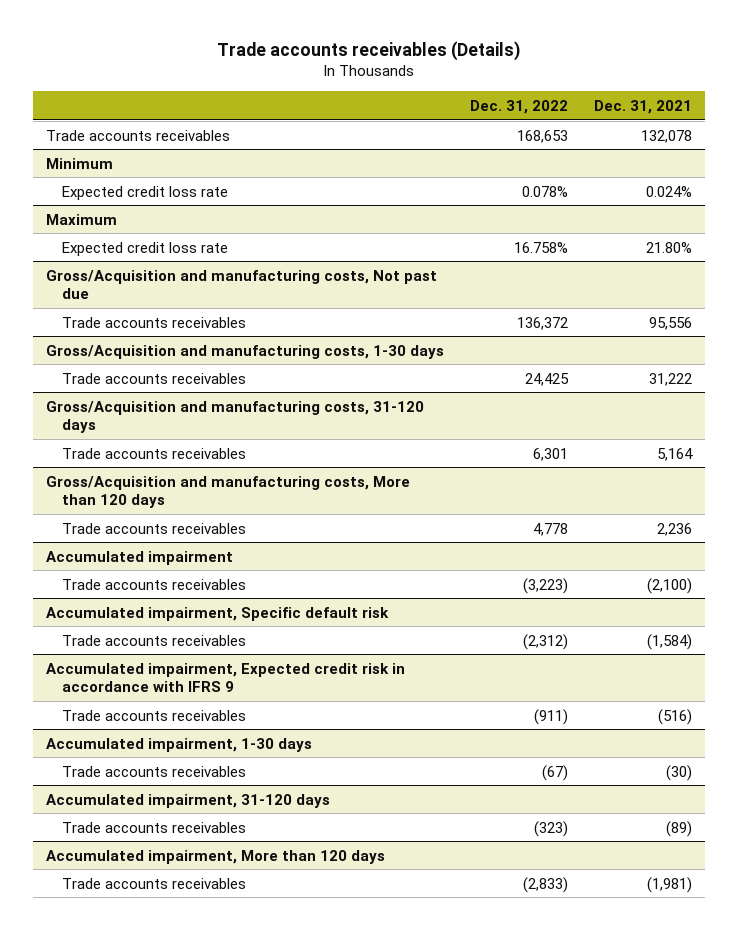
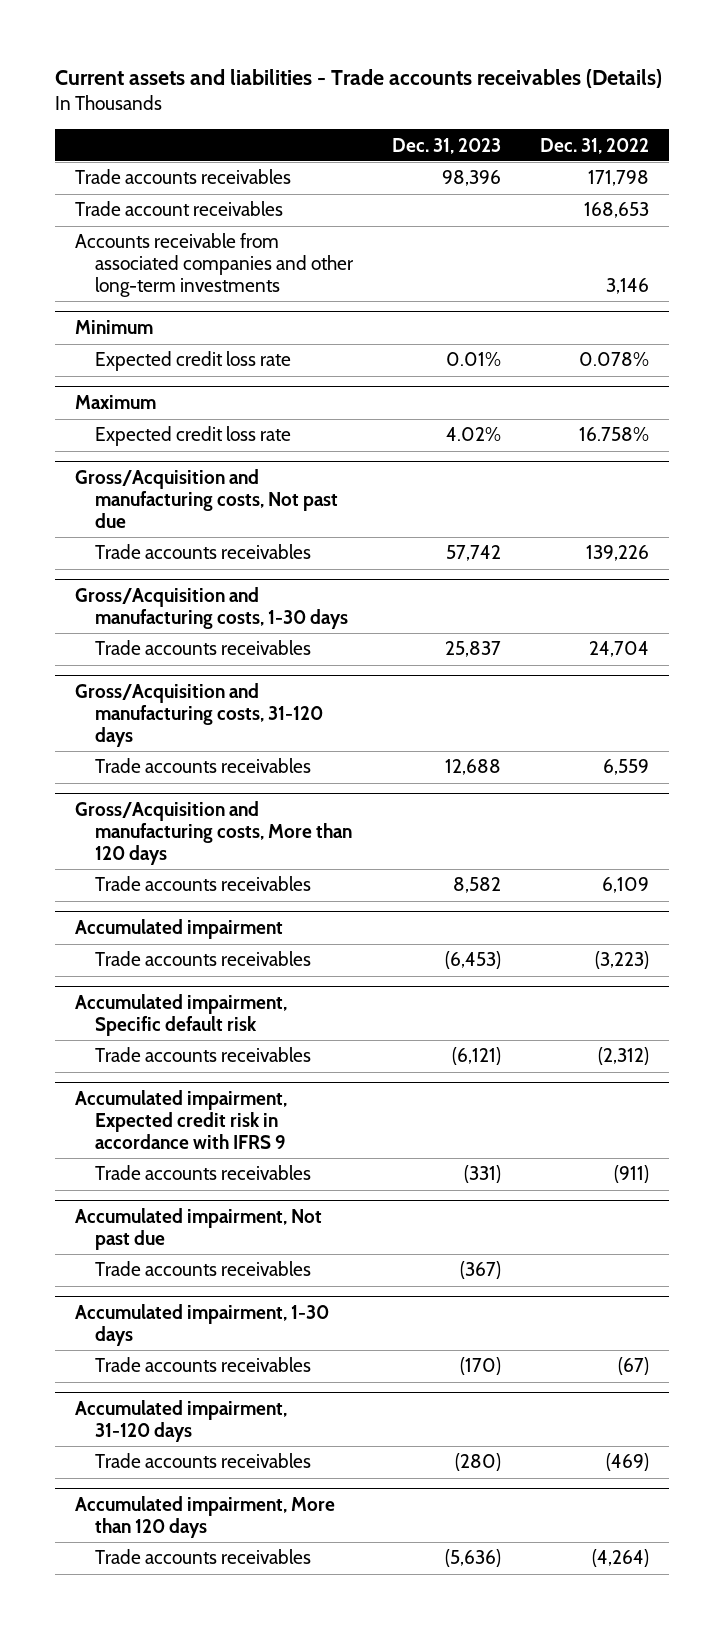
[216,40,520,61] Trade accounts receivables (Details) -> [55,68,663,88] Current assets and liabilities - Trade accounts receivables (Details)
[594,99,693,114] Dec. 31, 2021 -> none
none -> [392,137,502,154] Dec. 31, 2023
[516,129,568,143] 168,653 -> [588,170,650,187] 171,798
none -> [74,201,283,217] Trade account receivables
none -> [74,233,355,297] Accounts receivable from associated companies and other long-term investments
[516,316,568,330] 136,372 -> [586,545,650,562] 139,226
[524,372,569,386] 24,425 -> [589,641,650,658] 24,704
[532,447,568,461] 6,301 -> [603,759,650,776] 6,559
[532,522,568,536] 4,778 -> [602,877,650,894] 6,109
none -> [74,1208,322,1251] Accumulated impairment, Not past due
none -> [95,1261,312,1277] Trade accounts receivables
[533,820,568,837] (323) -> [606,1453,650,1472] (469)
[522,876,568,893] (2,833) -> [592,1549,650,1568] (4,264)

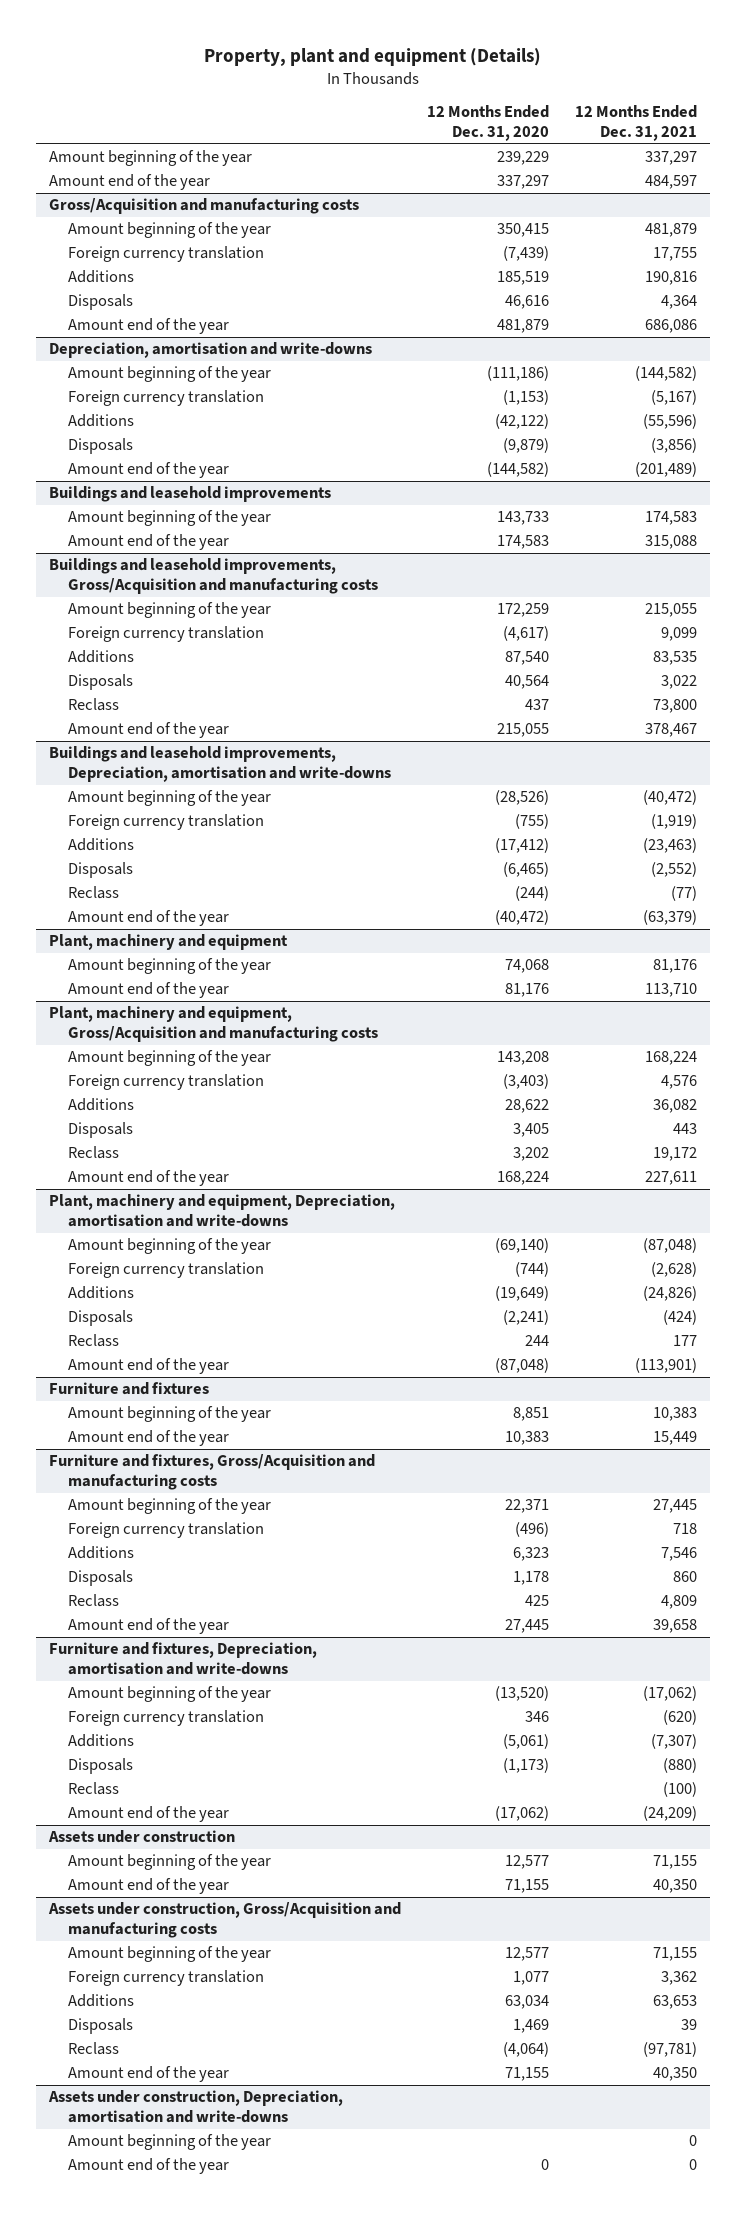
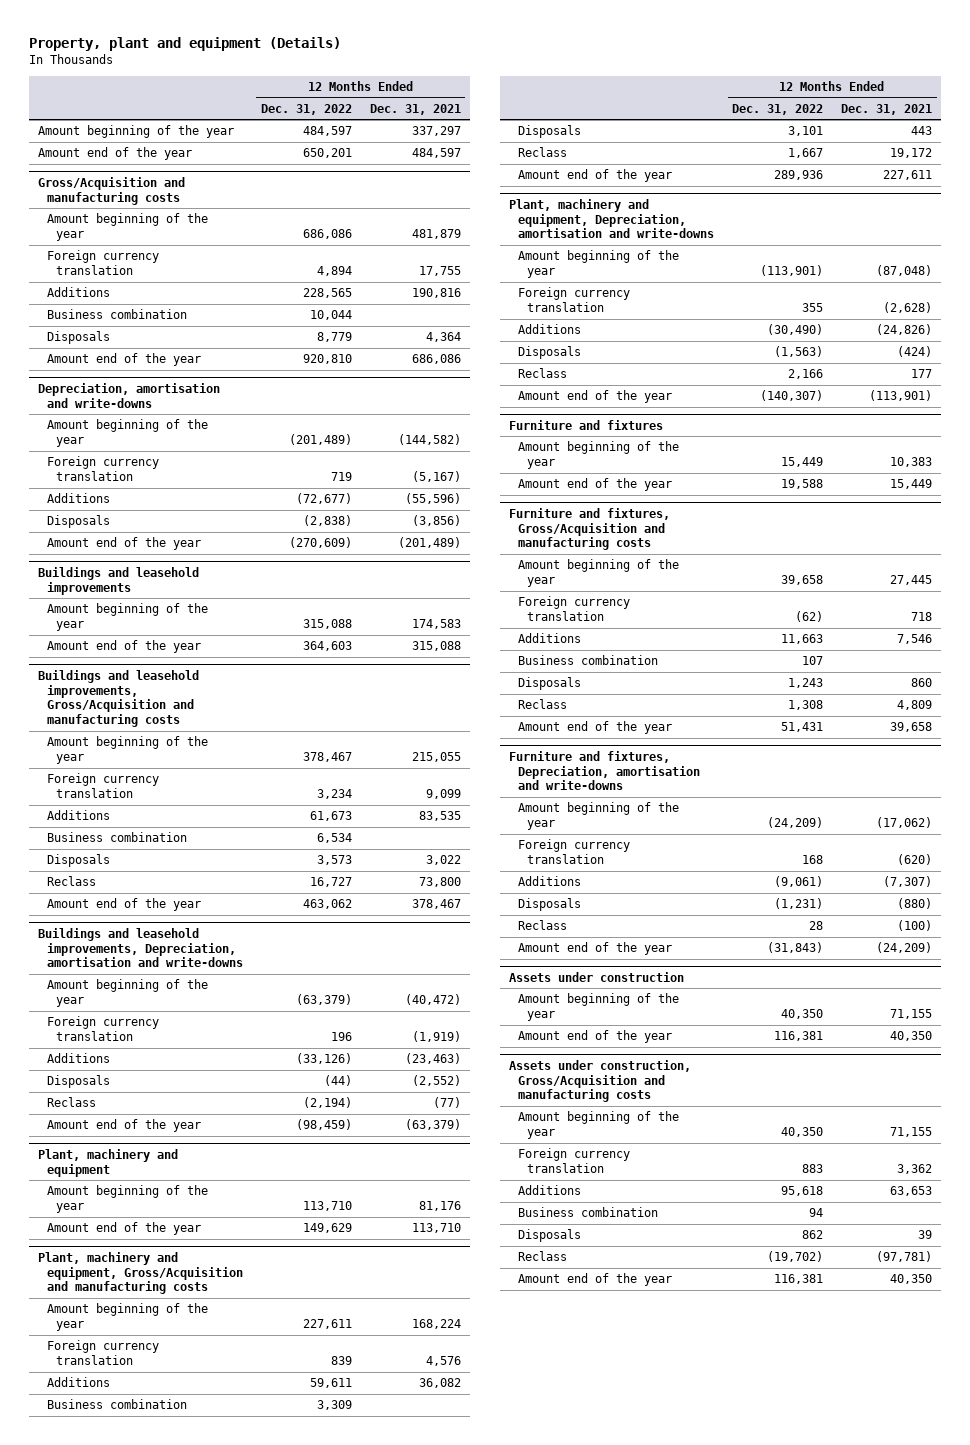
[426,105,549,142] 12 Months Ended Dec. 31, 2020 -> none
none -> [260,104,352,116] Dec. 31, 2022
none -> [46,309,187,320] Business combination
none -> [46,832,187,843] Business combination
none -> [46,1399,187,1410] Business combination
none -> [518,655,659,666] Business combination
none -> [518,1207,659,1218] Business combination
[48,2090,344,2124] Assets under construction, Depreciation, amortisation and write-downs -> none
[67,2134,271,2151] Amount beginning of the year -> none
[67,2158,229,2175] Amount end of the year -> none

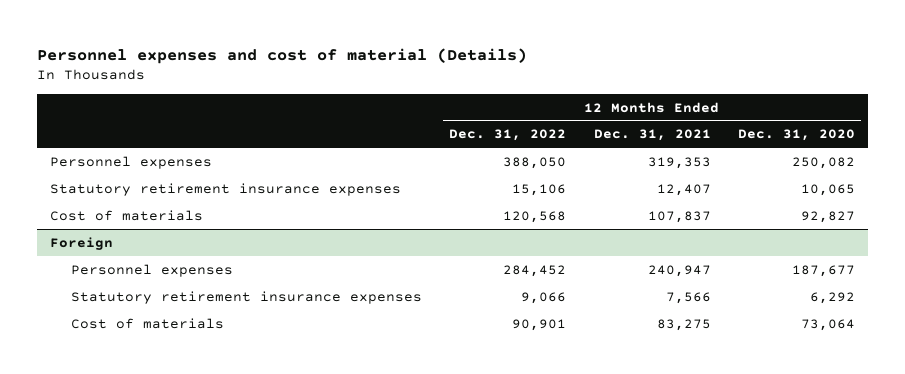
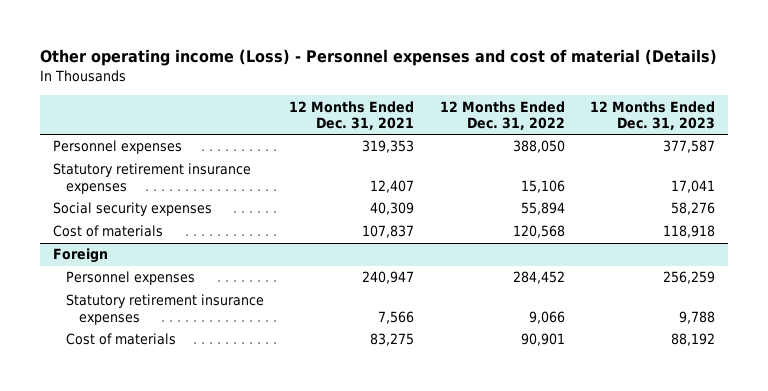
[36,47,527,64] Personnel expenses and cost of material (Details) -> [40,49,718,67] Other operating income (Loss) - Personnel expenses and cost of material (Details)
[737,129,855,142] Dec. 31, 2020 -> none
none -> [590,100,716,130] 12 Months Ended Dec. 31, 2023
none -> [53,202,213,217] Social security expenses

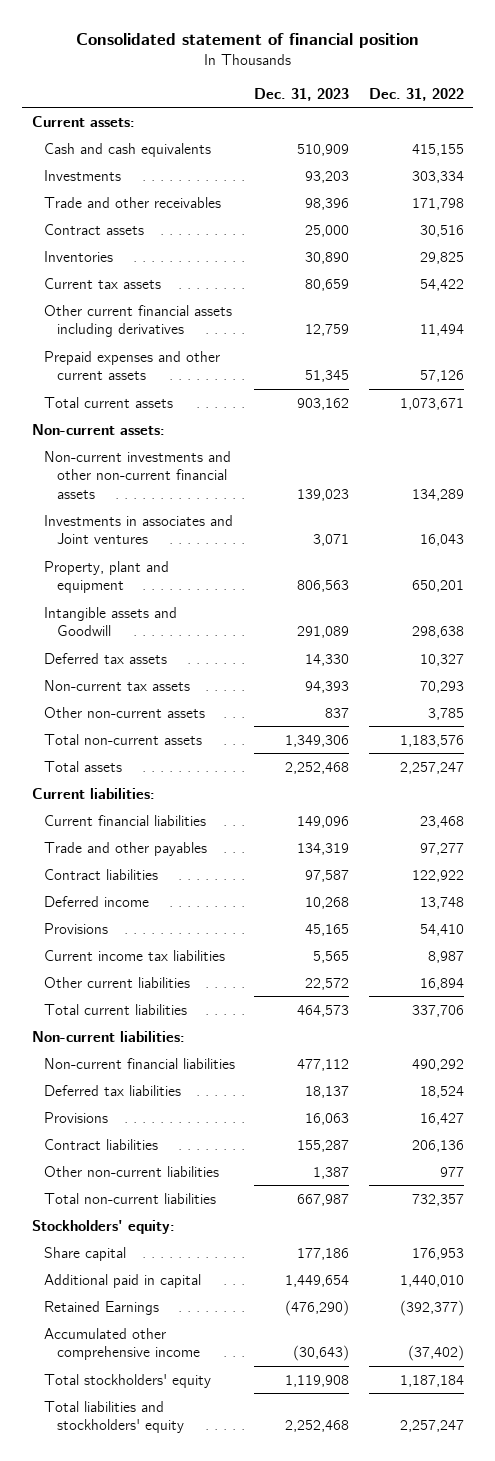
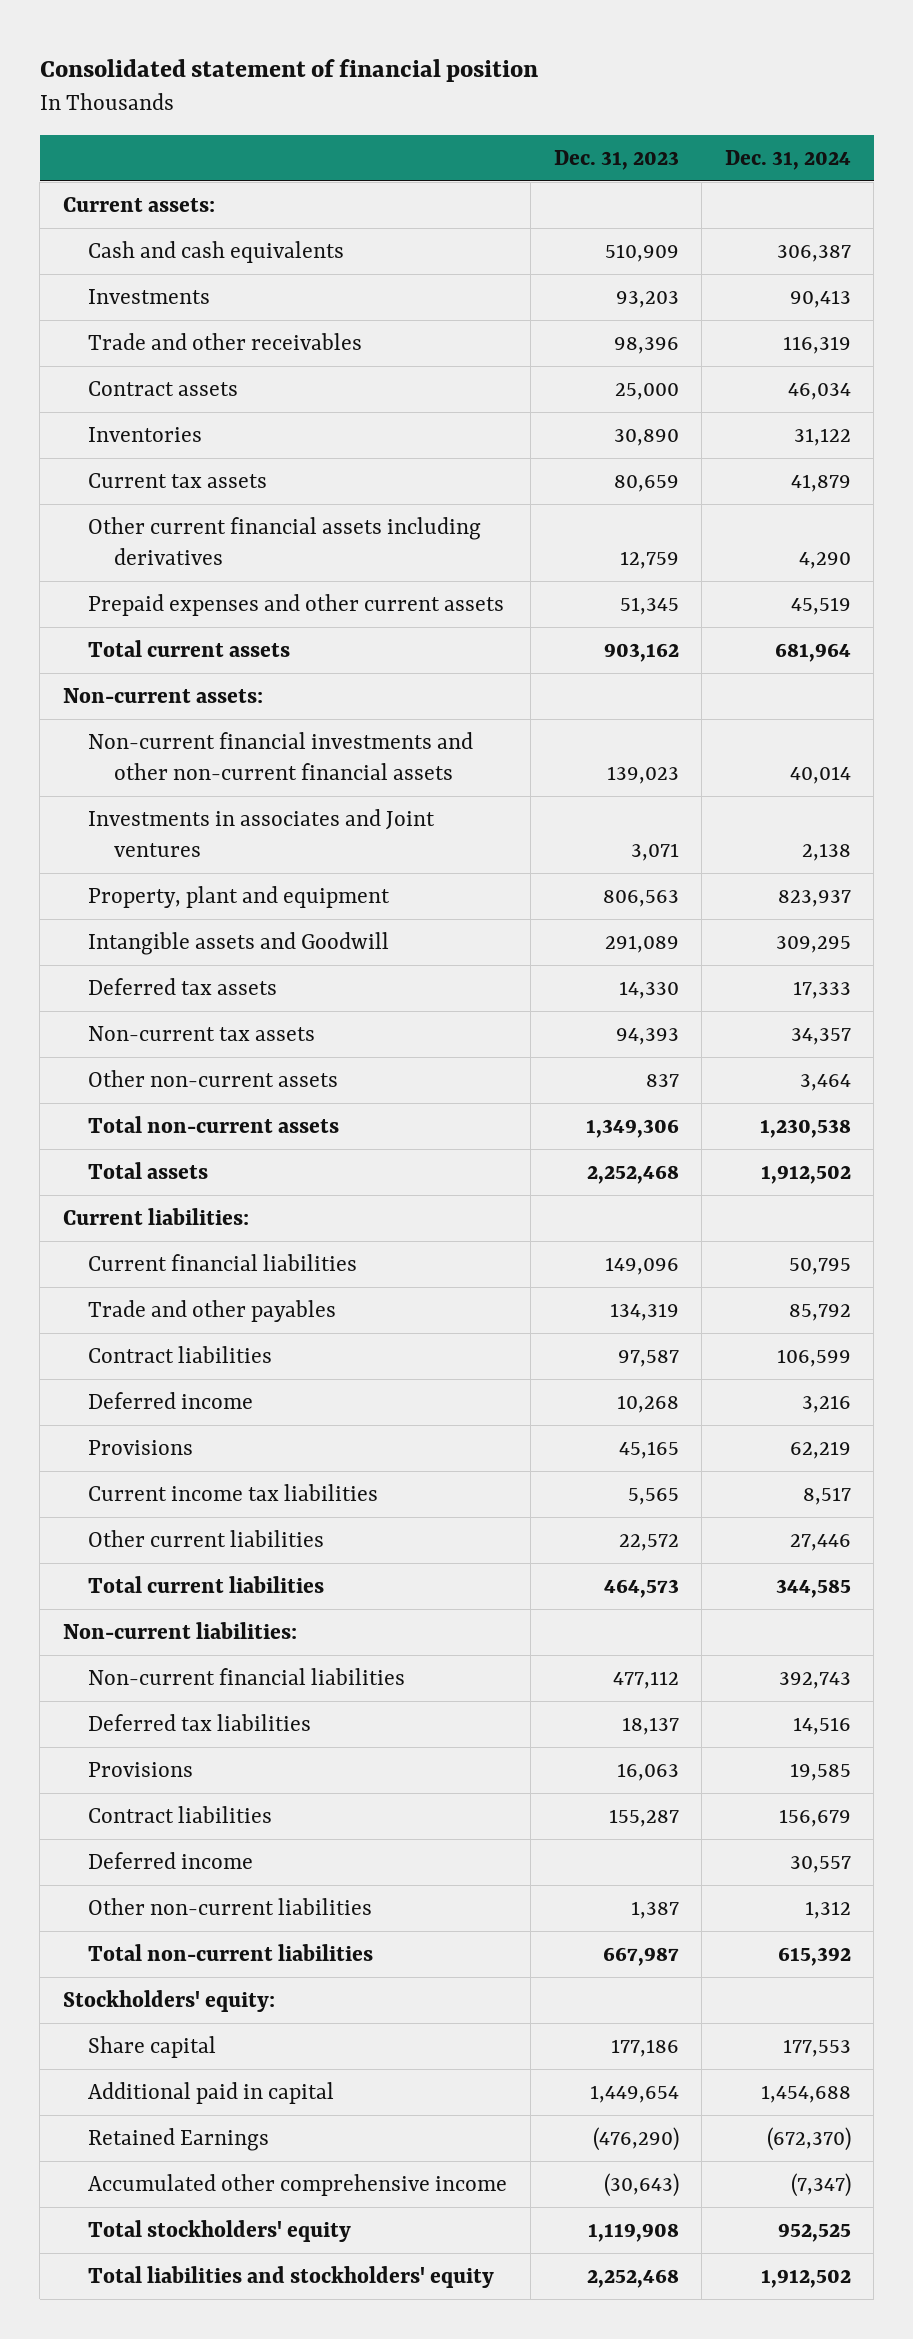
[368,87,464,101] Dec. 31, 2022 -> none
none -> [724,149,851,170] Dec. 31, 2024
[44,450,232,499] Non-current investments and other non-current financial assets -> [88,731,474,780] Non-current financial investments and other non-current financial assets
none -> [88,1851,254,1869] Deferred income

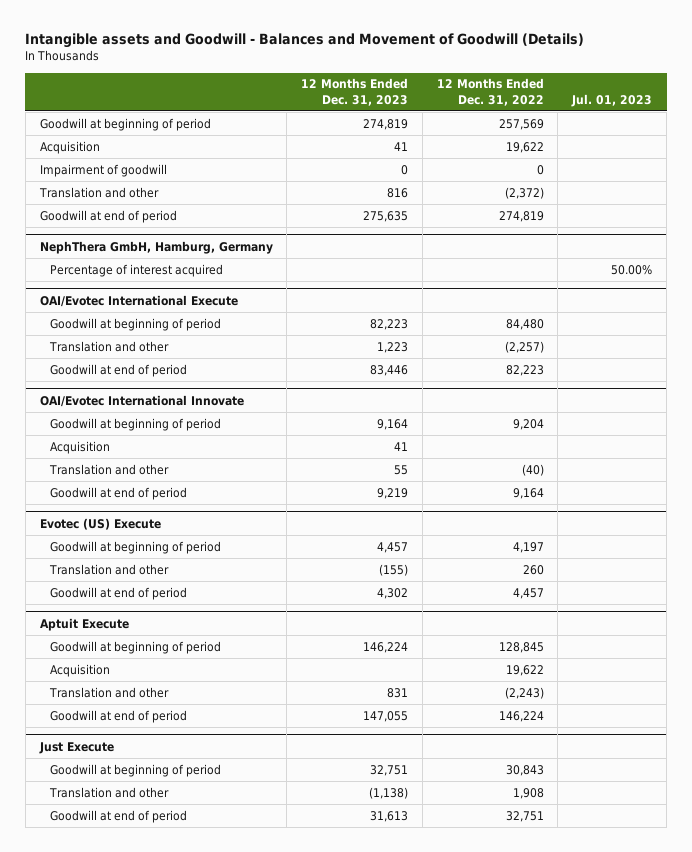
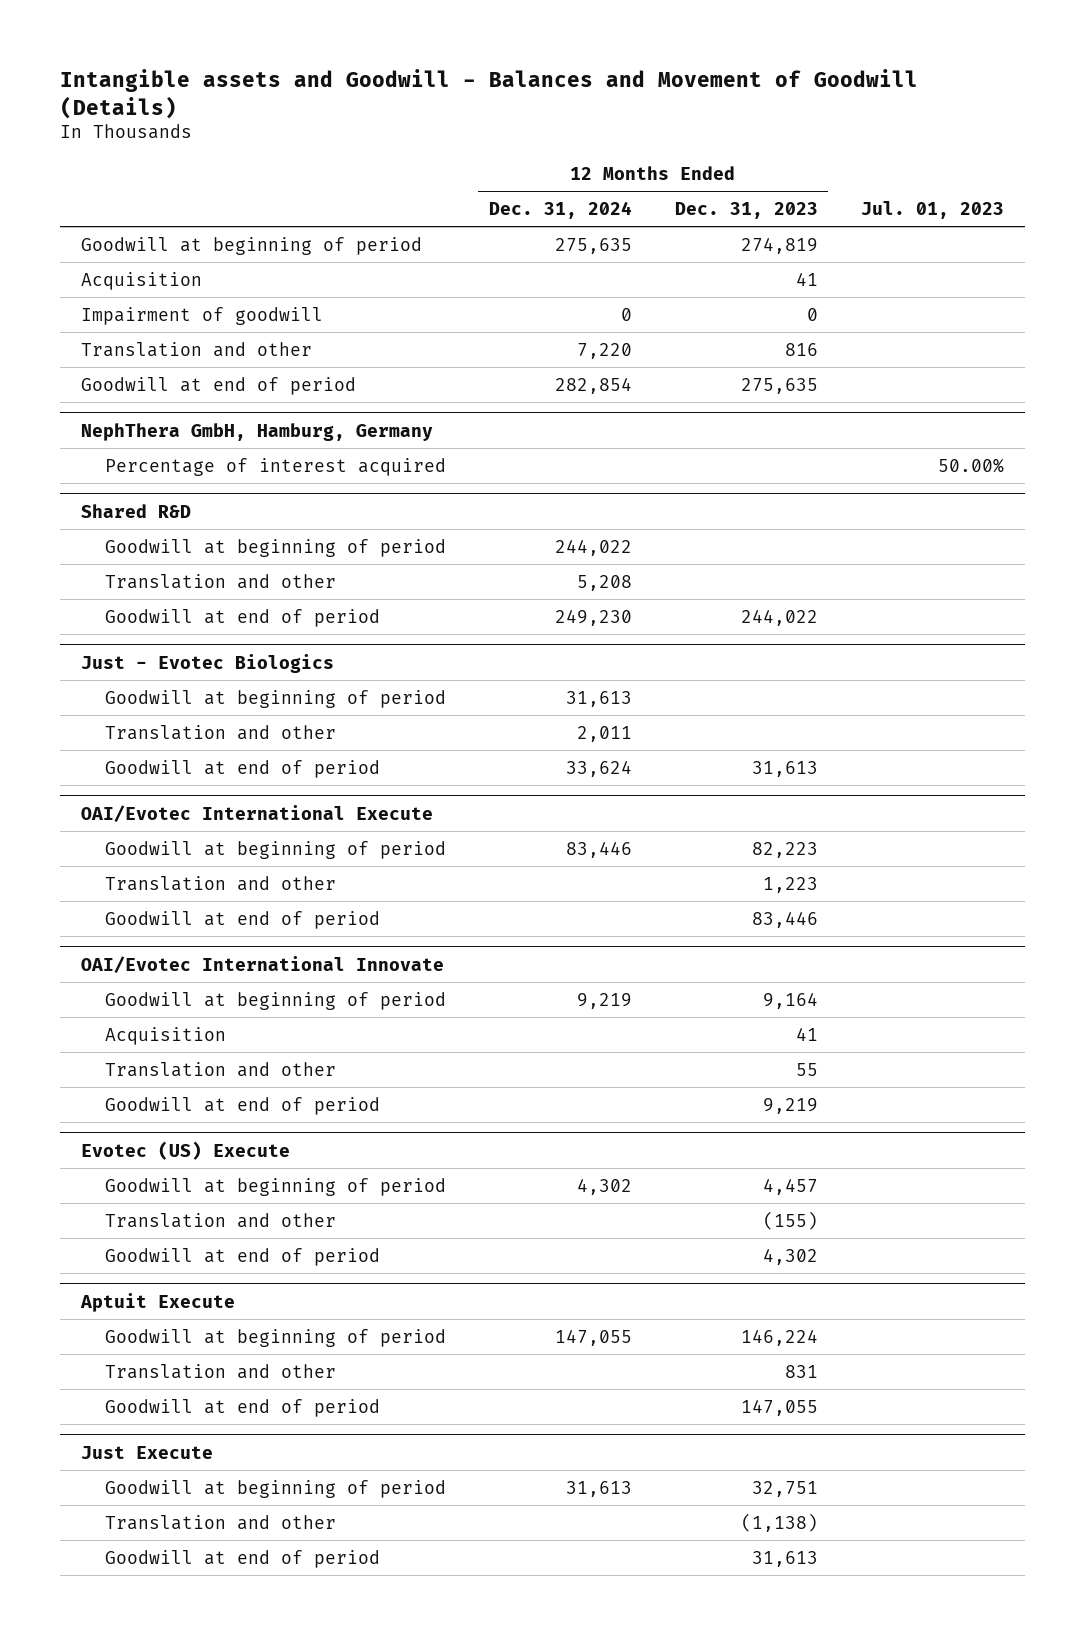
[436,78,544,106] 12 Months Ended Dec. 31, 2022 -> none
none -> [488,200,632,219] Dec. 31, 2024
none -> [81,503,192,518] Shared R&D
none -> [104,538,446,557] Goodwill at beginning of period
none -> [104,573,336,589] Translation and other
none -> [104,608,380,627] Goodwill at end of period
none -> [81,653,335,673] Just - Evotec Biologics
none -> [104,689,446,708] Goodwill at beginning of period
none -> [104,724,336,740] Translation and other
none -> [104,759,380,778] Goodwill at end of period
[49,663,110,677] Acquisition -> none

